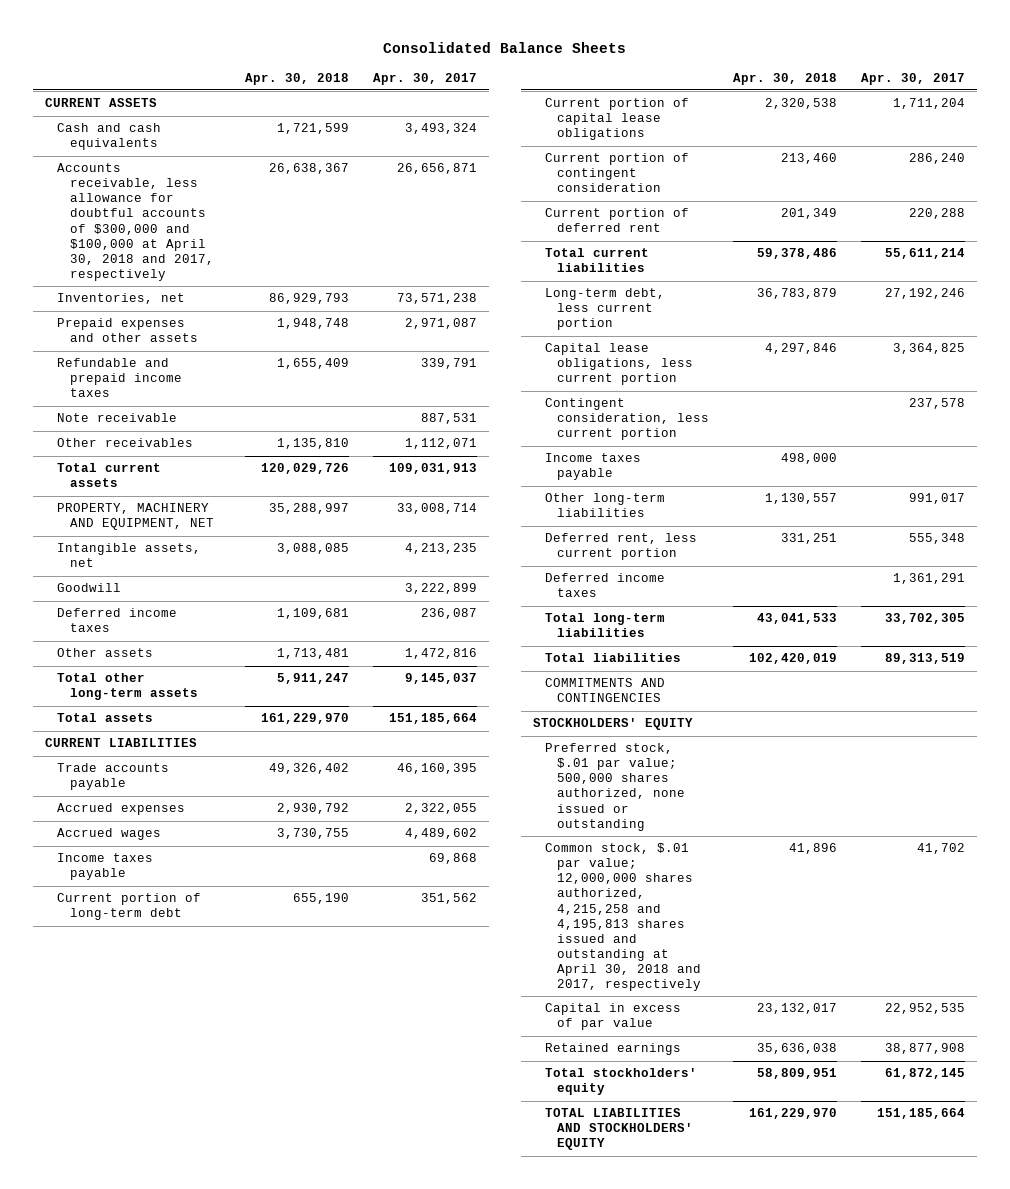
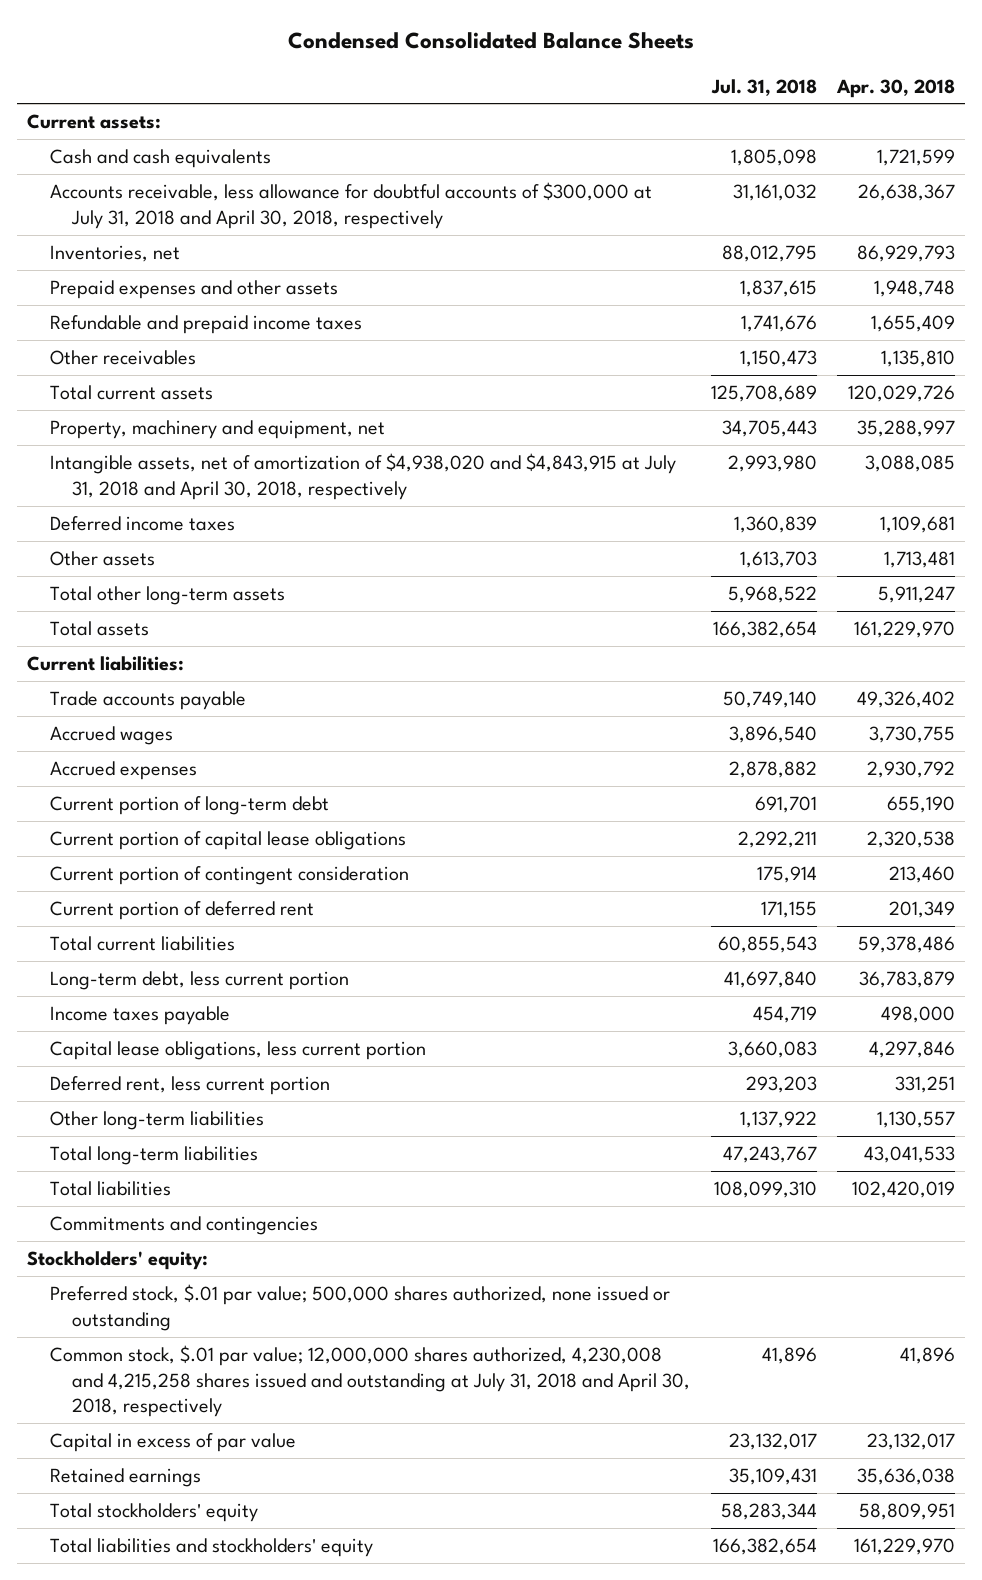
[382,41,626,53] Consolidated Balance Sheets -> [287,32,694,50] Condensed Consolidated Balance Sheets
[373,72,478,85] Apr. 30, 2017 -> none
none -> [710,78,817,96] Jul. 31, 2018
[44,98,157,108] CURRENT ASSETS -> [26,114,161,130] Current assets:
[57,163,214,281] Accounts receivable, less allowance for doubtful accounts of $300,000 and $100,000 at April 30, 2018 and 2017, respectively -> [49,182,652,229] Accounts receivable, less allowance for doubtful accounts of $300,000 at July 31, 2018 and April 30, 2018, respectively
[57,413,178,423] Note receivable -> none
[57,583,122,593] Goodwill -> none
[57,503,214,531] PROPERTY, MACHINERY AND EQUIPMENT, NET -> [49,420,385,440] Property, machinery and equipment, net
[57,543,202,568] Intangible assets, net -> [49,453,676,500] Intangible assets, net of amortization of $4,938,020 and $4,843,915 at July 31, 2018 and April 30, 2018, respectively
[44,738,197,748] CURRENT LIABILITIES -> [26,656,184,672] Current liabilities:
[57,853,154,881] Income taxes payable -> none
[57,803,186,816] Accrued expenses -> [49,761,197,781] Accrued expenses
[545,398,710,441] Contingent consideration, less current portion -> none
[545,343,694,386] Capital lease obligations, less current portion -> [49,1041,426,1061] Capital lease obligations, less current portion
[545,573,666,598] Deferred income taxes -> none
[545,493,666,518] Other long-term liabilities -> [49,1111,264,1131] Other long-term liabilities
[545,678,666,703] COMMITMENTS AND CONTINGENCIES -> [49,1216,318,1236] Commitments and contingencies
[532,718,693,731] STOCKHOLDERS' EQUITY -> [26,1251,208,1271] Stockholders' equity:
[545,843,702,991] Common stock, $.01 par value; 12,000,000 shares authorized, 4,215,258 and 4,195,813 shares issued and outstanding at April 30, 2018 and 2017, respectively -> [49,1345,691,1418] Common stock, $.01 par value; 12,000,000 shares authorized, 4,230,008 and 4,215,258 shares issued and outstanding at July 31, 2018 and April 30, 2018, respectively
[545,1108,694,1151] TOTAL LIABILITIES AND STOCKHOLDERS' EQUITY -> [49,1538,373,1558] Total liabilities and stockholders' equity

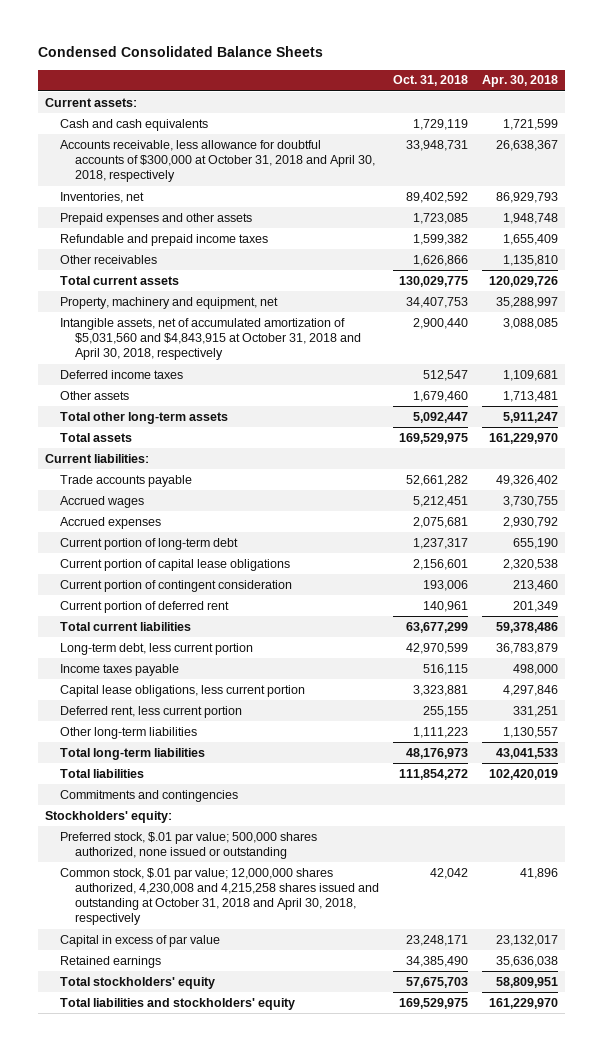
[710,78,817,96] Jul. 31, 2018 -> none
none -> [393,75,469,87] Oct. 31, 2018
[49,182,652,229] Accounts receivable, less allowance for doubtful accounts of $300,000 at July 31, 2018 and April 30, 2018, respectively -> [60,139,375,183] Accounts receivable, less allowance for doubtful accounts of $300,000 at October 31, 2018 and April 30, 2018, respectively
[49,453,676,500] Intangible assets, net of amortization of $4,938,020 and $4,843,915 at July 31, 2018 and April 30, 2018, respectively -> [60,317,361,361] Intangible assets, net of accumulated amortization of $5,031,560 and $4,843,915 at October 31, 2018 and April 30, 2018, respectively
[49,1345,691,1418] Common stock, $.01 par value; 12,000,000 shares authorized, 4,230,008 and 4,215,258 shares issued and outstanding at July 31, 2018 and April 30, 2018, respectively -> [60,867,379,926] Common stock, $.01 par value; 12,000,000 shares authorized, 4,230,008 and 4,215,258 shares issued and outstanding at October 31, 2018 and April 30, 2018, respectively

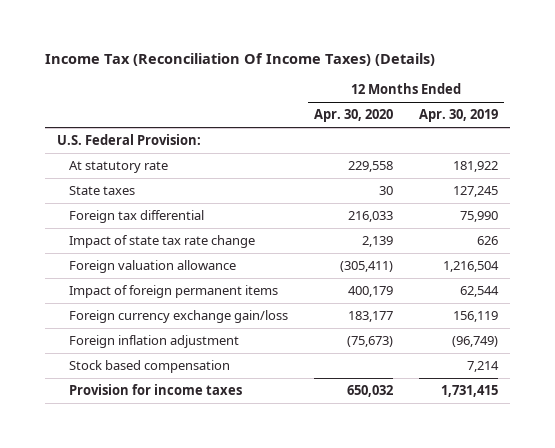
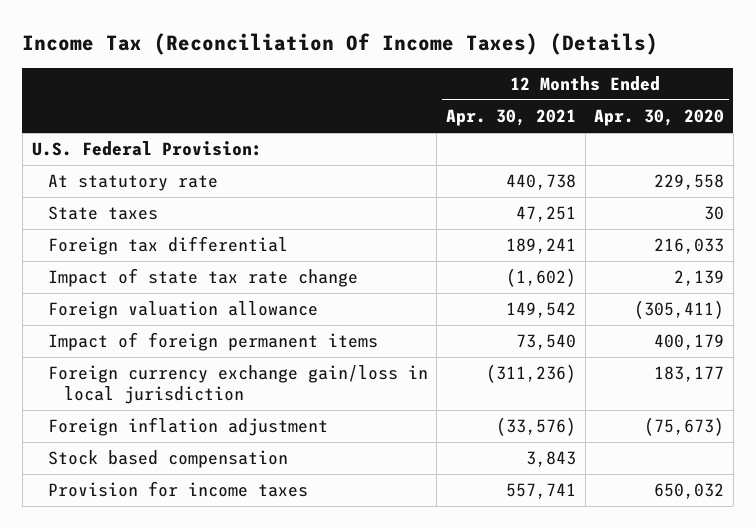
[418,109,498,123] Apr. 30, 2019 -> none
none -> [446,109,577,127] Apr. 30, 2021
[69,310,289,324] Foreign currency exchange gain/loss -> [47,365,428,404] Foreign currency exchange gain/loss in local jurisdiction

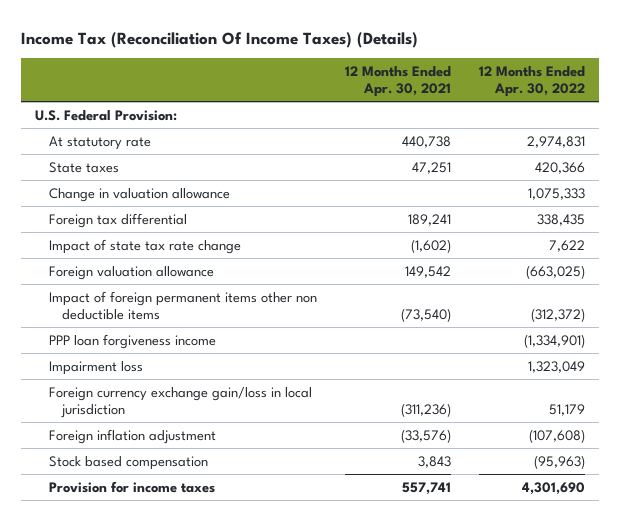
[594,109,725,127] Apr. 30, 2020 -> none
none -> [478,66,585,98] 12 Months Ended Apr. 30, 2022
none -> [48,187,230,202] Change in valuation allowance
[47,332,378,352] Impact of foreign permanent items -> [48,290,317,320] Impact of foreign permanent items other non deductible items
[516,334,577,351] 73,540 -> [400,307,451,322] (73,540)
none -> [48,333,216,349] PPP loan forgiveness income
none -> [48,360,143,375] Impairment loss

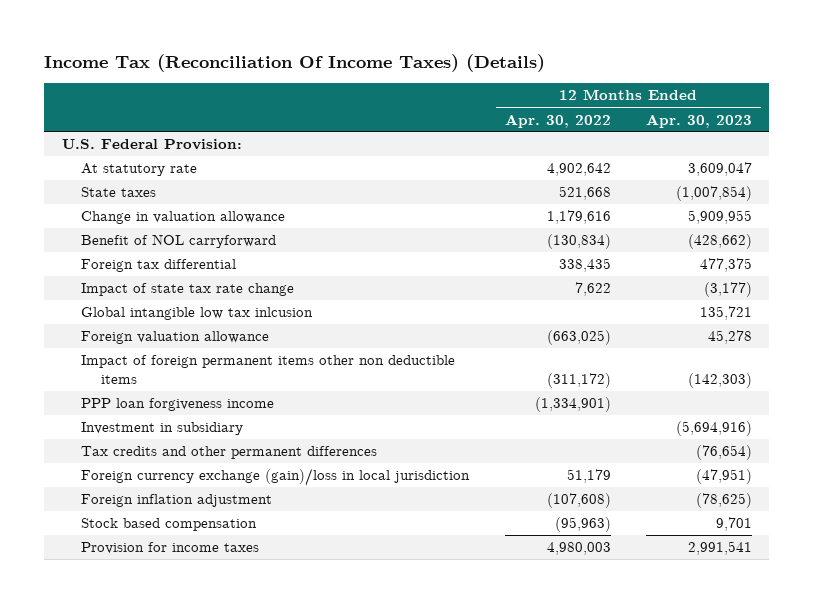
[344,66,451,98] 12 Months Ended Apr. 30, 2021 -> none
none -> [645,113,752,128] Apr. 30, 2023
[526,135,585,148] 2,974,831 -> [546,163,611,177] 4,902,642
[534,161,585,174] 420,366 -> [558,186,611,201] 521,668
[527,187,585,200] 1,075,333 -> [546,210,611,225] 1,179,616
none -> [81,234,277,249] Benefit of NOL carryforward
none -> [81,307,314,321] Global intangible low tax inlcusion
[530,307,585,322] (312,372) -> [546,373,611,389] (311,172)
[48,360,143,375] Impairment loss -> none
none -> [81,422,244,436] Investment in subsidiary
none -> [81,446,378,460] Tax credits and other permanent differences
[48,386,312,418] Foreign currency exchange gain/loss in local jurisdiction -> [81,468,471,487] Foreign currency exchange (gain)/loss in local jurisdiction
[521,481,585,495] 4,301,690 -> [546,542,611,556] 4,980,003

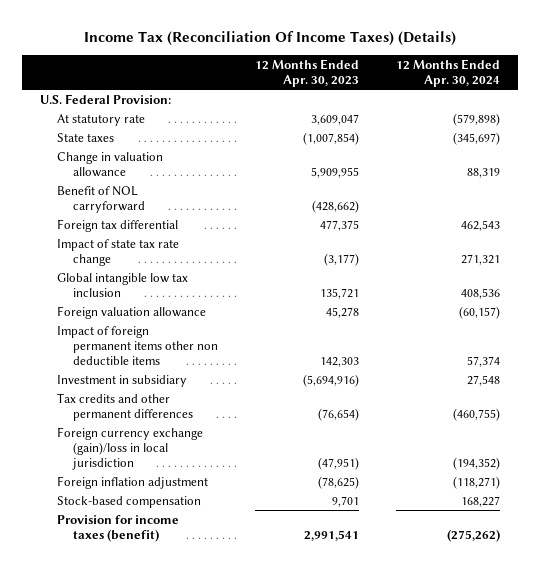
[504,113,611,128] Apr. 30, 2022 -> none
none -> [395,58,500,88] 12 Months Ended Apr. 30, 2024
[81,307,314,321] Global intangible low tax inlcusion -> [56,272,188,297] Global intangible low tax inclusion
[81,398,275,412] PPP loan forgiveness income -> none
[687,373,752,389] (142,303) -> [319,357,359,368] 142,303
[81,518,258,532] Stock based compensation -> [56,495,201,508] Stock-based compensation
[81,542,260,555] Provision for income taxes -> [56,514,179,542] Provision for income taxes (benefit)

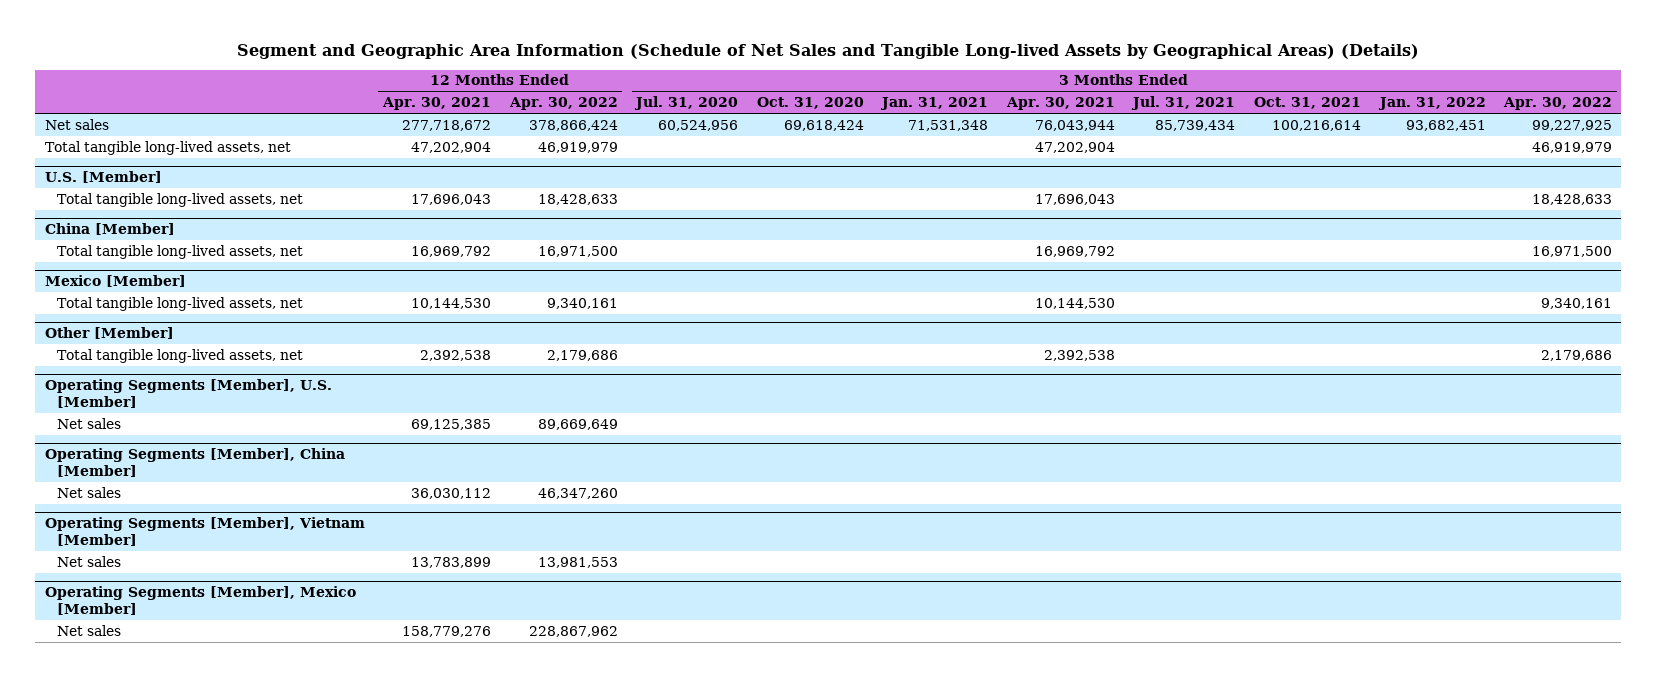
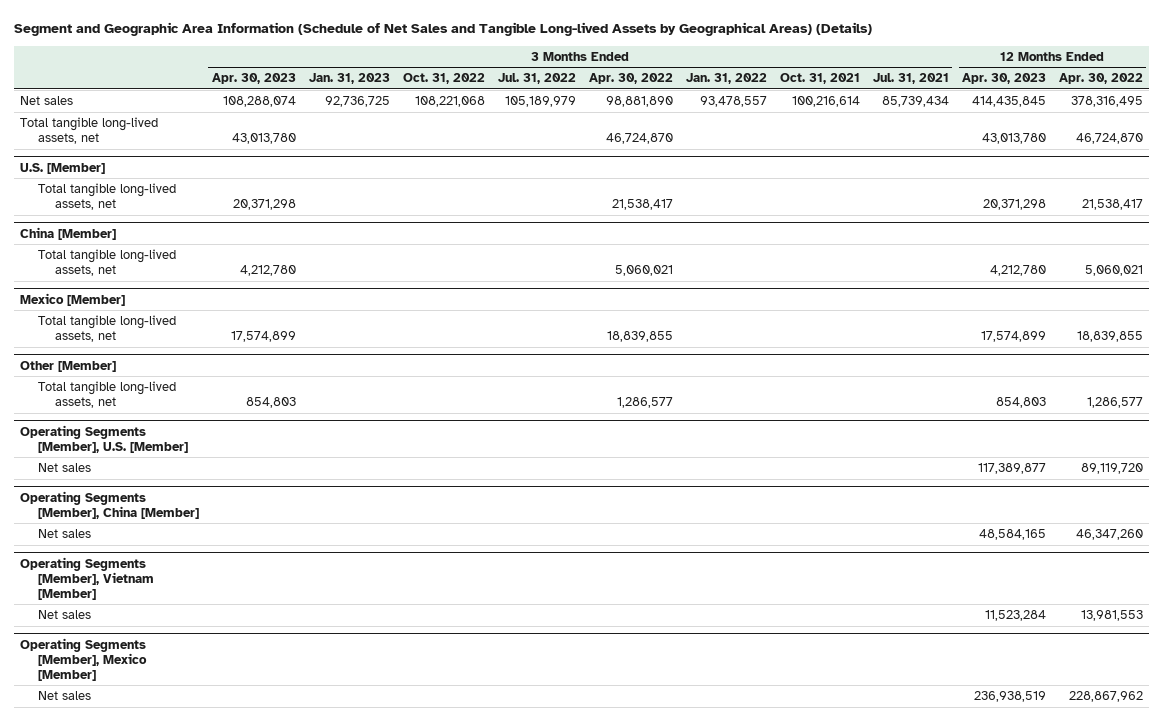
[382,97,492,111] Apr. 30, 2021 -> none
[634,96,739,111] Jul. 31, 2020 -> none
[756,97,864,110] Oct. 31, 2020 -> none
[880,97,989,111] Jan. 31, 2021 -> none
[1005,97,1115,111] Apr. 30, 2021 -> none
none -> [211,73,296,85] Apr. 30, 2023
none -> [308,73,390,85] Jan. 31, 2023
none -> [402,73,485,85] Oct. 31, 2022
none -> [497,73,576,85] Jul. 31, 2022
none -> [961,73,1046,85] Apr. 30, 2023
[528,119,618,131] 378,866,424 -> [1070,96,1143,108] 378,316,495
[1405,119,1486,131] 93,682,451 -> [699,96,767,108] 93,478,557
[1532,119,1613,131] 99,227,925 -> [605,96,673,108] 98,881,890
[537,141,618,153] 46,919,979 -> [1075,133,1143,145] 46,724,870
[1532,141,1613,153] 46,919,979 -> [605,133,673,145] 46,724,870
[537,193,618,205] 18,428,633 -> [1081,199,1143,211] 21,538,417
[1532,193,1613,205] 18,428,633 -> [611,199,673,211] 21,538,417
[537,245,618,257] 16,971,500 -> [1084,265,1143,277] 5,060,021
[1532,245,1613,257] 16,971,500 -> [614,265,673,277] 5,060,021
[546,297,618,309] 9,340,161 -> [1076,331,1143,343] 18,839,855
[1541,297,1613,309] 9,340,161 -> [606,331,673,343] 18,839,855
[546,349,618,361] 2,179,686 -> [1086,397,1143,409] 1,286,577
[1541,349,1613,361] 2,179,686 -> [616,397,673,409] 1,286,577
[537,418,618,430] 89,669,649 -> [1080,463,1143,475] 89,119,720

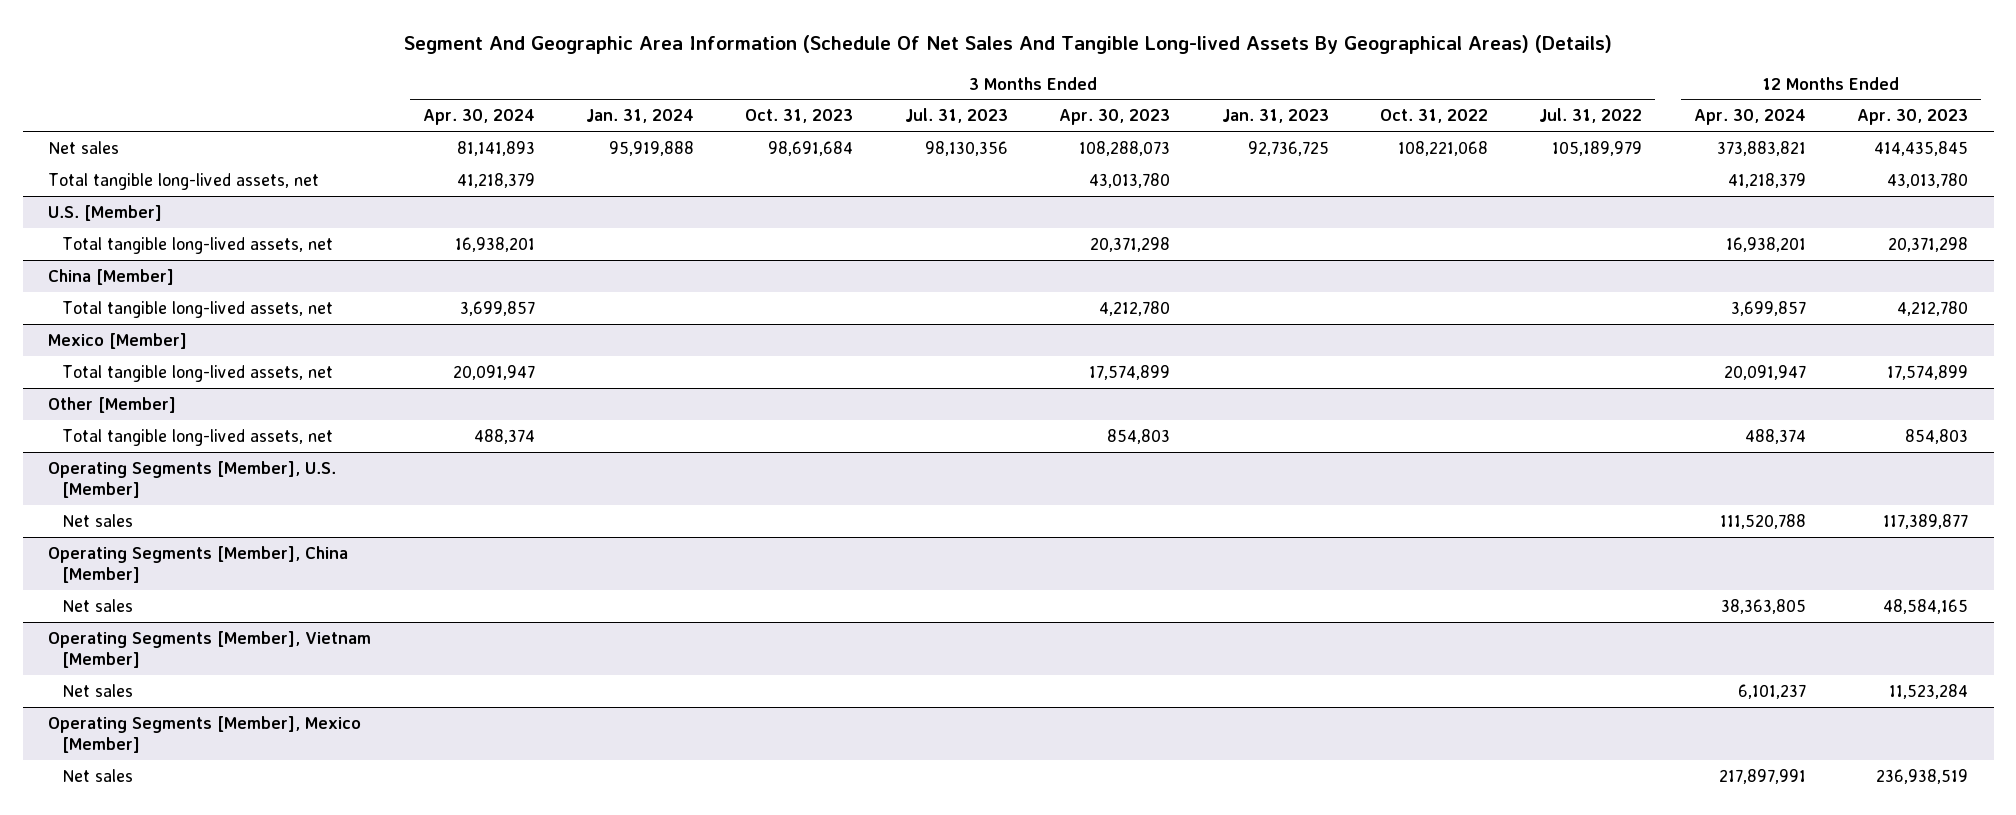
[13,22,872,37] Segment and Geographic Area Information (Schedule of Net Sales and Tangible Long-lived Assets by Geographical Areas) (Details) -> [404,35,1613,55] Segment And Geographic Area Information (Schedule Of Net Sales And Tangible Long-lived Assets By Geographical Areas) (Details)
[588,73,673,85] Apr. 30, 2022 -> none
[685,73,767,85] Jan. 31, 2022 -> none
[779,73,860,85] Oct. 31, 2021 -> none
[872,73,949,85] Jul. 31, 2021 -> none
[1058,73,1143,85] Apr. 30, 2022 -> none
none -> [422,109,535,126] Apr. 30, 2024
none -> [586,109,695,124] Jan. 31, 2024
none -> [745,109,854,124] Oct. 31, 2023
none -> [904,108,1008,124] Jul. 31, 2023
none -> [1693,109,1806,126] Apr. 30, 2024
[222,96,296,108] 108,288,074 -> [1079,140,1171,156] 108,288,073

